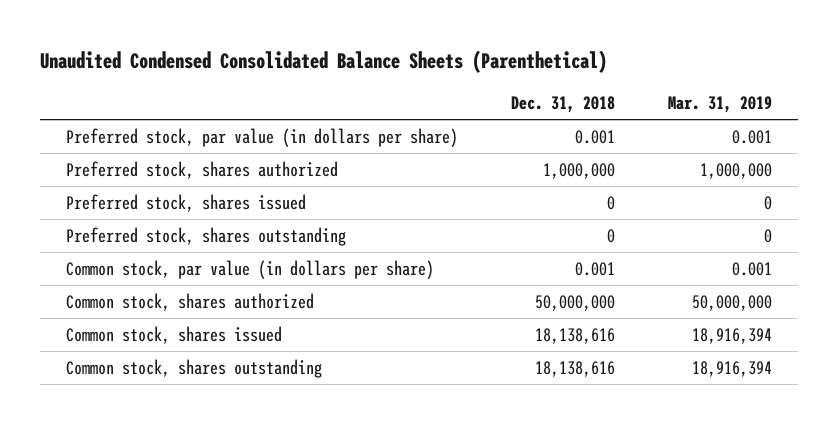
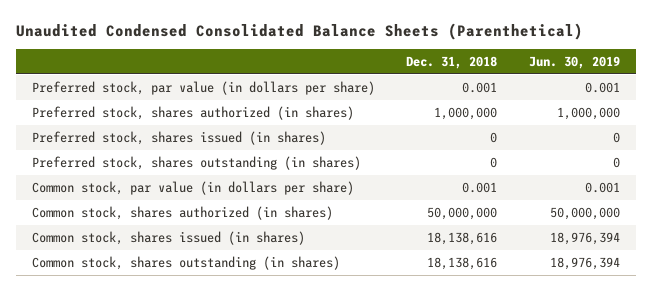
[667,96,772,114] Mar. 31, 2019 -> none
none -> [528,55,620,69] Jun. 30, 2019
[66,160,339,179] Preferred stock, shares authorized -> [31,106,354,121] Preferred stock, shares authorized (in shares)
[66,193,307,212] Preferred stock, shares issued -> [31,131,326,146] Preferred stock, shares issued (in shares)
[66,226,347,246] Preferred stock, shares outstanding -> [31,156,361,171] Preferred stock, shares outstanding (in shares)
[66,292,315,311] Common stock, shares authorized -> [31,206,333,221] Common stock, shares authorized (in shares)
[66,325,283,344] Common stock, shares issued -> [31,231,305,246] Common stock, shares issued (in shares)
[66,358,323,378] Common stock, shares outstanding -> [31,256,340,271] Common stock, shares outstanding (in shares)

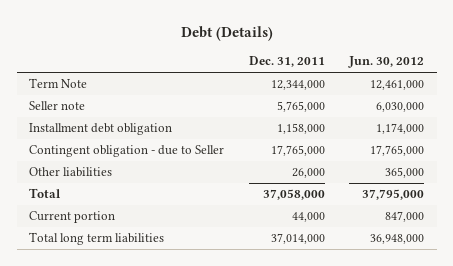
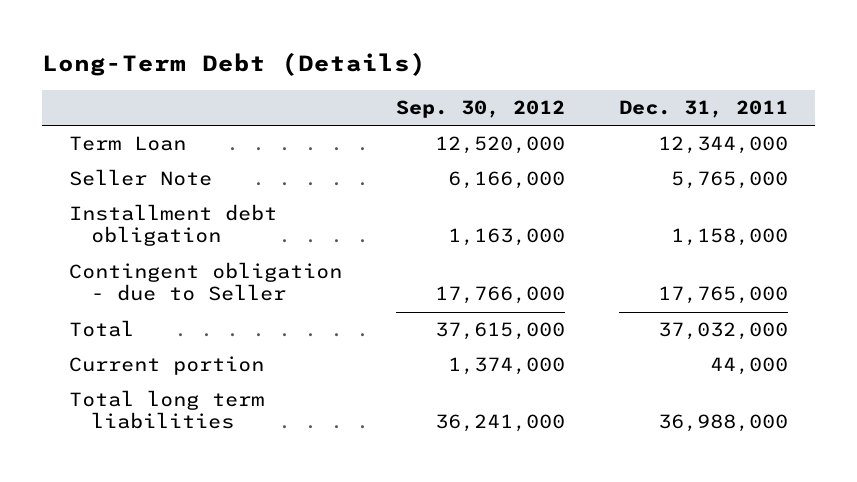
[180,26,273,42] Debt (Details) -> [41,51,426,76] Long-Term Debt (Details)
[348,56,425,69] Jun. 30, 2012 -> none
none -> [395,100,565,119] Sep. 30, 2012
[28,78,87,89] Term Note -> [68,136,186,152] Term Loan
[28,101,85,111] Seller note -> [68,169,212,187] Seller Note
[28,167,112,178] Other liabilities -> none
[262,189,325,201] 37,058,000 -> [658,322,789,341] 37,032,000
[270,233,325,245] 37,014,000 -> [658,414,789,433] 36,988,000

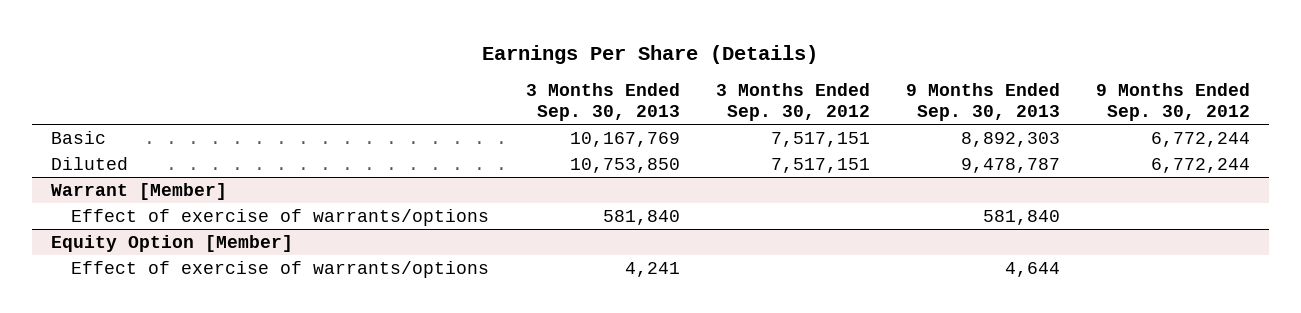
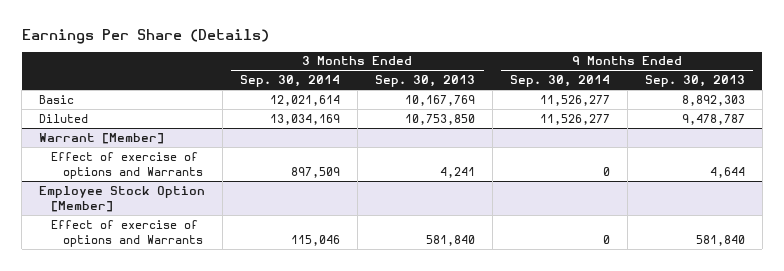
[715,83,870,122] 3 Months Ended Sep. 30, 2012 -> none
[1096,83,1251,122] 9 Months Ended Sep. 30, 2012 -> none
none -> [239,75,340,88] Sep. 30, 2014
none -> [509,75,610,88] Sep. 30, 2014
[50,234,293,252] Equity Option [Member] -> none
[71,208,490,226] Effect of exercise of warrants/options -> [51,151,203,179] Effect of exercise of options and Warrants
[602,209,680,225] 581,840 -> [439,166,475,178] 4,241
[983,209,1061,225] 581,840 -> [709,166,745,178] 4,644
none -> [39,185,206,212] Employee Stock Option [Member]
[71,260,490,278] Effect of exercise of warrants/options -> [51,219,203,247] Effect of exercise of options and Warrants
[624,261,680,277] 4,241 -> [425,234,475,246] 581,840
[1005,261,1061,277] 4,644 -> [695,234,745,246] 581,840

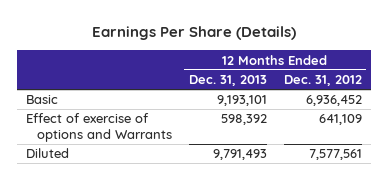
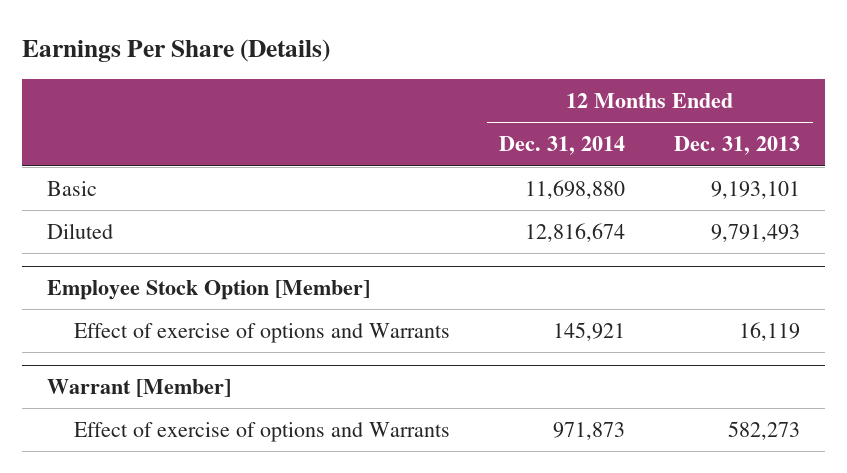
[283,75,362,87] Dec. 31, 2012 -> none
none -> [499,136,626,156] Dec. 31, 2014
[25,113,172,142] Effect of exercise of options and Warrants -> none
none -> [46,280,370,301] Employee Stock Option [Member]
none -> [74,323,451,344] Effect of exercise of options and Warrants
none -> [46,379,231,398] Warrant [Member]
none -> [74,422,451,443] Effect of exercise of options and Warrants

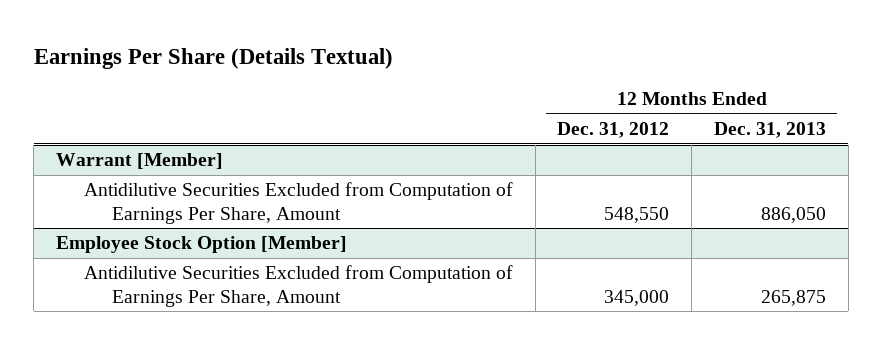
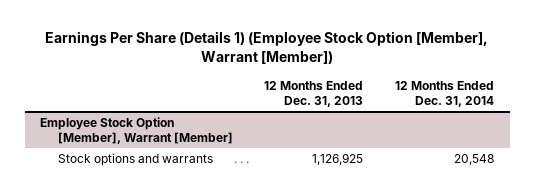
[33,48,393,70] Earnings Per Share (Details Textual) -> [45,31,489,65] Earnings Per Share (Details 1) (Employee Stock Option [Member], Warrant [Member])
[557,121,670,138] Dec. 31, 2012 -> none
none -> [394,80,494,107] 12 Months Ended Dec. 31, 2014
[56,153,224,170] Warrant [Member] -> none
[83,182,513,224] Antidilutive Securities Excluded from Computation of Earnings Per Share, Amount -> none
[83,265,513,307] Antidilutive Securities Excluded from Computation of Earnings Per Share, Amount -> none
[56,236,348,254] Employee Stock Option [Member] -> [40,116,233,145] Employee Stock Option [Member], Warrant [Member]
none -> [57,152,213,166] Stock options and warrants

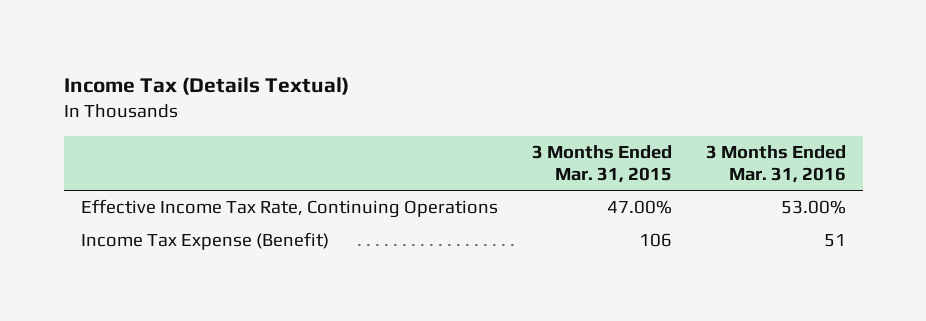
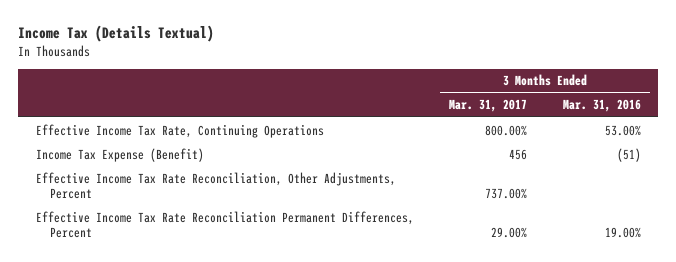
[531,145,672,183] 3 Months Ended Mar. 31, 2015 -> none
none -> [449,99,528,113] Mar. 31, 2017
[823,234,846,248] 51 -> [616,147,641,162] (51)
none -> [35,171,396,199] Effective Income Tax Rate Reconciliation, Other Adjustments, Percent
none -> [35,210,414,238] Effective Income Tax Rate Reconciliation Permanent Differences, Percent

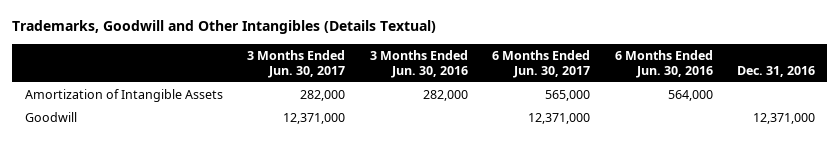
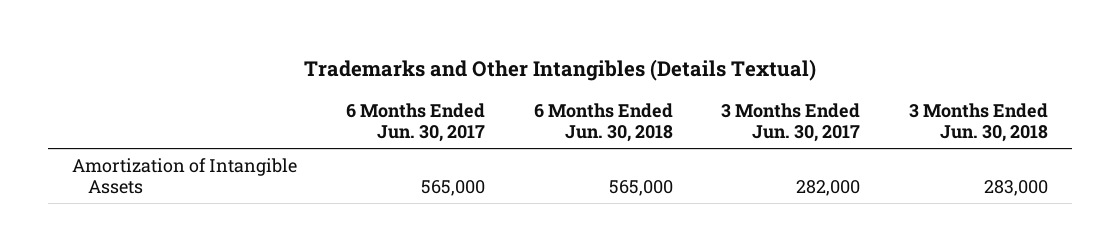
[12,20,437,35] Trademarks, Goodwill and Other Intangibles (Details Textual) -> [304,58,817,81] Trademarks and Other Intangibles (Details Textual)
[369,49,468,78] 3 Months Ended Jun. 30, 2016 -> none
[614,49,713,78] 6 Months Ended Jun. 30, 2016 -> none
[737,65,816,77] Dec. 31, 2016 -> none
none -> [533,102,673,142] 6 Months Ended Jun. 30, 2018
none -> [908,102,1048,142] 3 Months Ended Jun. 30, 2018
[24,111,77,122] Goodwill -> none

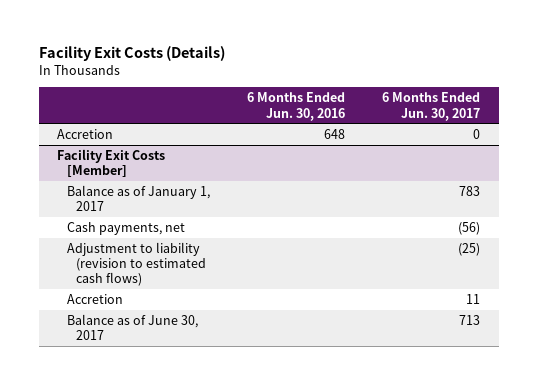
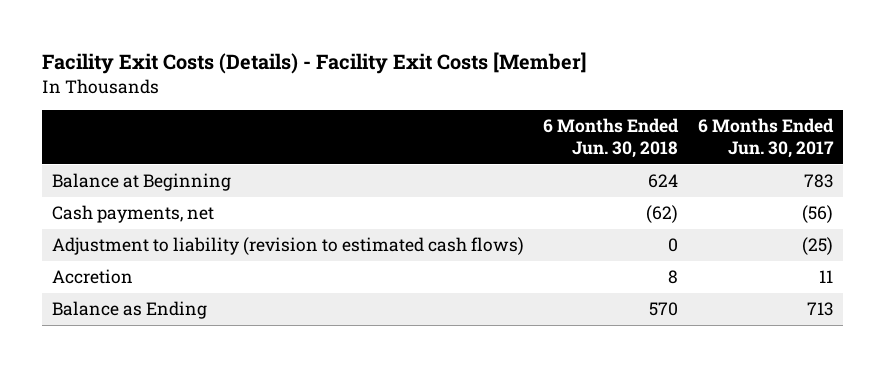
[38,46,225,62] Facility Exit Costs (Details) -> [41,52,587,75] Facility Exit Costs (Details) - Facility Exit Costs [Member]
[247,92,346,121] 6 Months Ended Jun. 30, 2016 -> none
none -> [543,118,680,158] 6 Months Ended Jun. 30, 2018
[57,128,114,139] Accretion -> none
[57,148,166,178] Facility Exit Costs [Member] -> none
[66,184,210,212] Balance as of January 1, 2017 -> [51,173,231,192] Balance at Beginning
[66,313,198,341] Balance as of June 30, 2017 -> [51,301,207,320] Balance as Ending

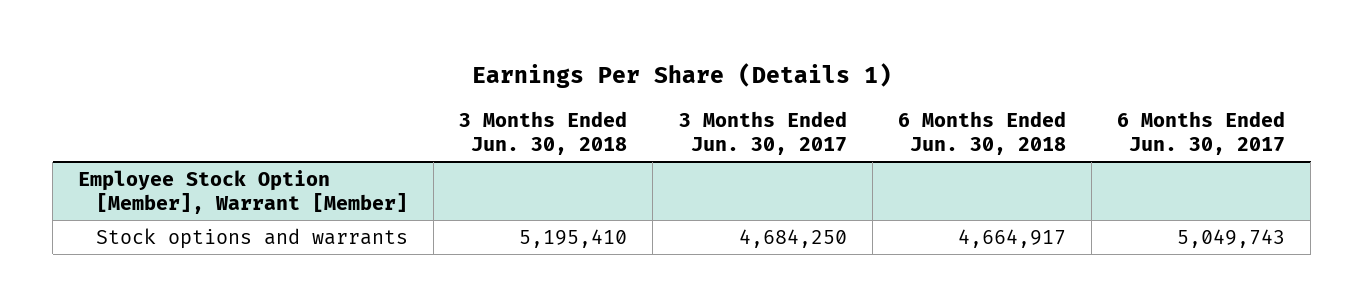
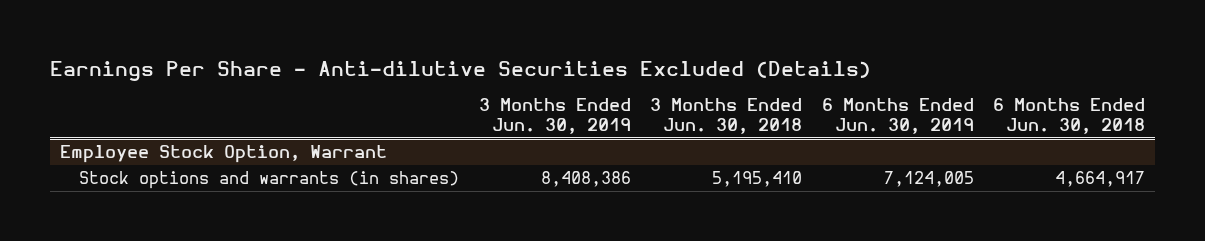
[471,63,892,89] Earnings Per Share (Details 1) -> [50,60,872,81] Earnings Per Share - Anti-dilutive Securities Excluded (Details)
[678,110,847,155] 3 Months Ended Jun. 30, 2017 -> none
[1117,110,1286,155] 6 Months Ended Jun. 30, 2017 -> none
none -> [478,98,631,134] 3 Months Ended Jun. 30, 2019
none -> [821,98,974,134] 6 Months Ended Jun. 30, 2019
[78,170,408,215] Employee Stock Option [Member], Warrant [Member] -> [60,145,388,164] Employee Stock Option, Warrant
[95,228,408,250] Stock options and warrants -> [79,171,460,190] Stock options and warrants (in shares)

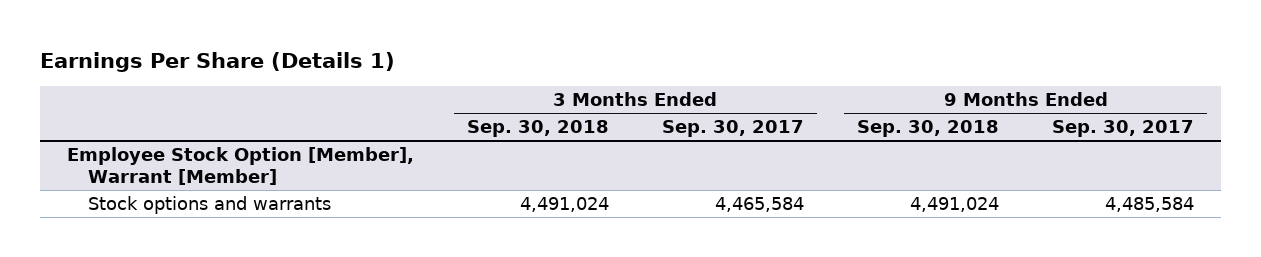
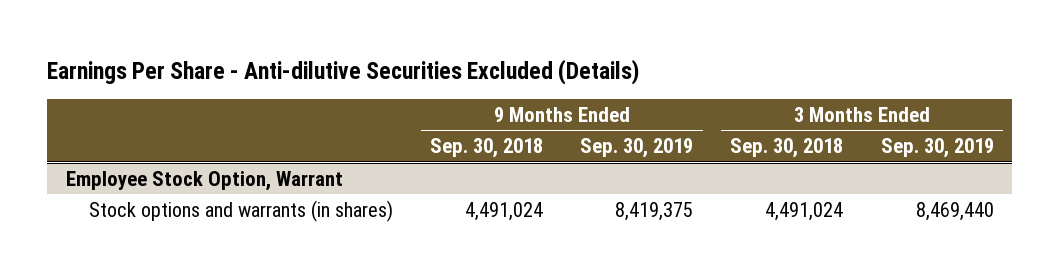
[40,51,396,72] Earnings Per Share (Details 1) -> [47,58,640,85] Earnings Per Share - Anti-dilutive Securities Excluded (Details)
[661,120,804,138] Sep. 30, 2017 -> none
[1052,120,1195,138] Sep. 30, 2017 -> none
none -> [580,138,694,159] Sep. 30, 2019
none -> [880,138,994,159] Sep. 30, 2019
[66,147,414,186] Employee Stock Option [Member], Warrant [Member] -> [66,170,344,191] Employee Stock Option, Warrant
[88,196,332,215] Stock options and warrants -> [88,199,393,222] Stock options and warrants (in shares)

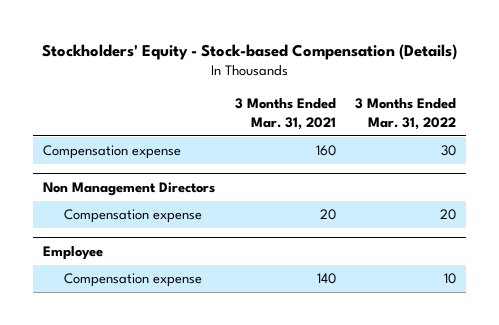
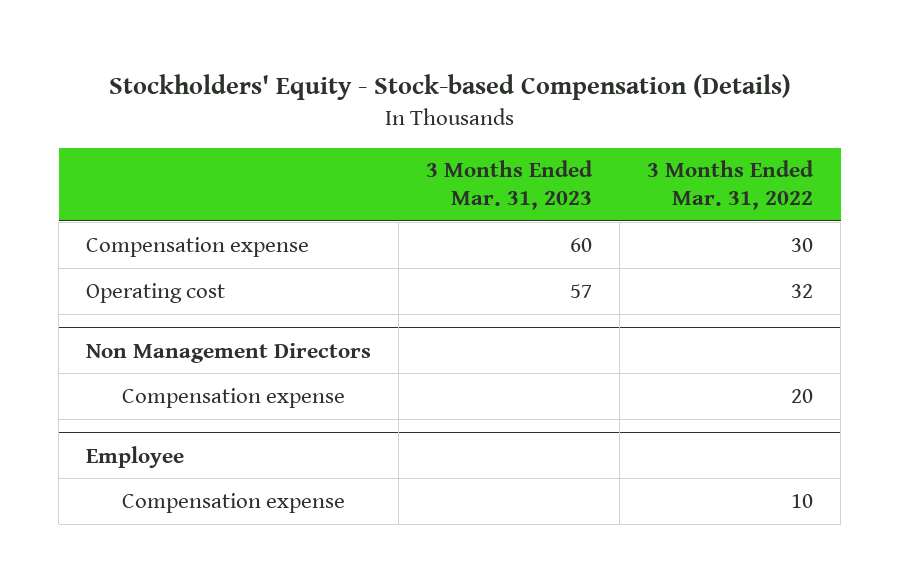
[234,98,336,130] 3 Months Ended Mar. 31, 2021 -> none
none -> [426,160,594,211] 3 Months Ended Mar. 31, 2023
none -> [86,282,226,303] Operating cost

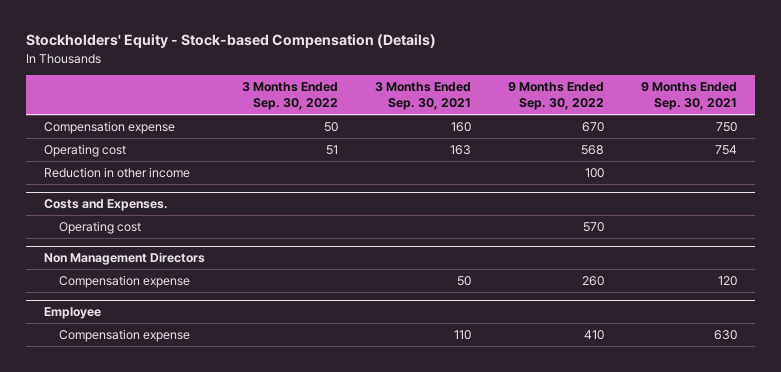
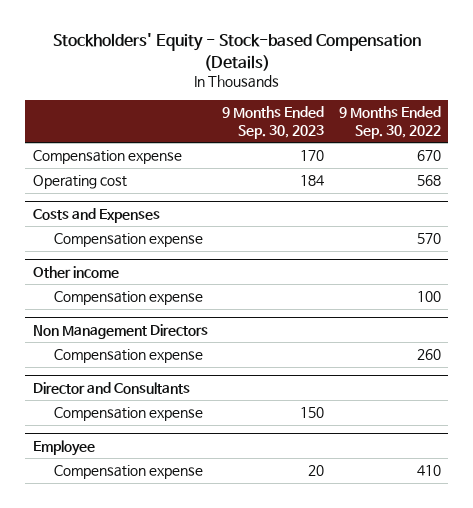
[242,82,339,111] 3 Months Ended Sep. 30, 2022 -> none
[375,82,472,111] 3 Months Ended Sep. 30, 2021 -> none
[640,82,737,111] 9 Months Ended Sep. 30, 2021 -> none
none -> [222,106,325,139] 9 Months Ended Sep. 30, 2023
[44,166,191,178] Reduction in other income -> none
[58,220,141,234] Operating cost -> none
[44,199,169,212] Costs and Expenses. -> [32,208,160,224] Costs and Expenses
none -> [54,233,204,248] Compensation expense
none -> [32,266,119,279] Other income
none -> [54,291,204,306] Compensation expense
none -> [32,382,190,395] Director and Consultants
none -> [54,407,204,422] Compensation expense

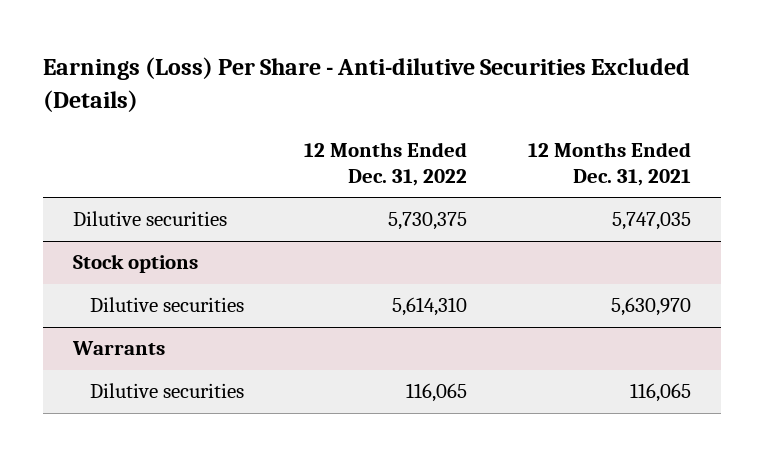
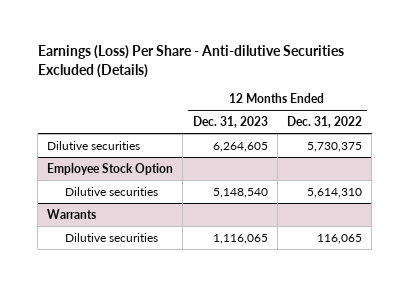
[527,141,691,186] 12 Months Ended Dec. 31, 2021 -> none
none -> [192,116,268,129] Dec. 31, 2023
[73,254,199,274] Stock options -> [47,162,174,175] Employee Stock Option

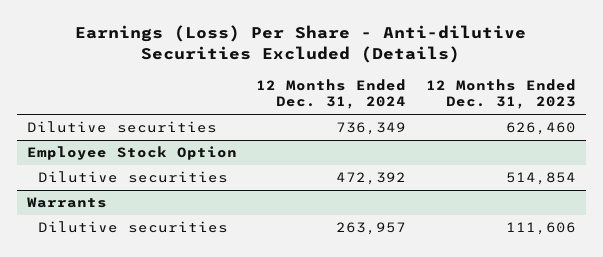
[287,116,363,129] Dec. 31, 2022 -> none
none -> [256,79,407,110] 12 Months Ended Dec. 31, 2024
[212,141,268,152] 6,264,605 -> [506,122,577,136] 626,460
[212,187,268,198] 5,148,540 -> [506,172,577,186] 514,854
[212,233,268,244] 1,116,065 -> [506,222,577,236] 111,606

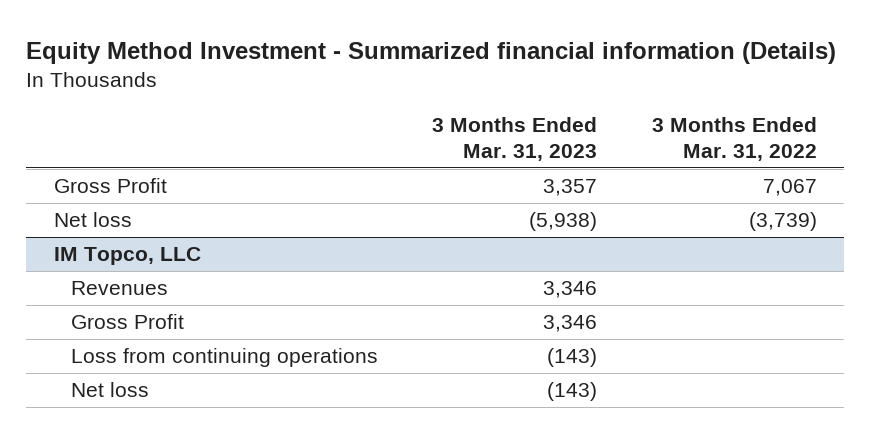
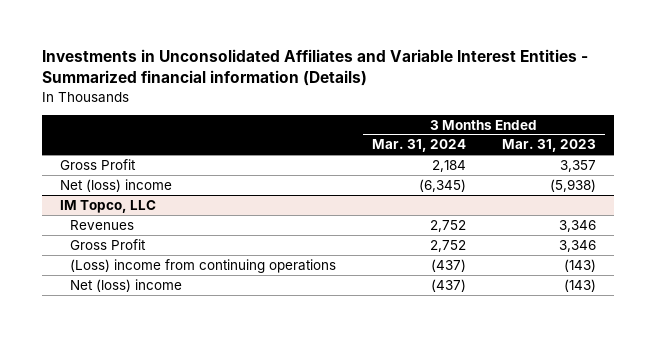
[26,41,837,64] Equity Method Investment - Summarized financial information (Details) -> [41,49,588,87] Investments in Unconsolidated Affiliates and Variable Interest Entities - Summarized financial information (Details)
[651,116,817,161] 3 Months Ended Mar. 31, 2022 -> none
none -> [372,139,467,153] Mar. 31, 2024
[53,212,132,228] Net loss -> [59,178,172,192] Net (loss) income
[70,348,378,368] Loss from continuing operations -> [70,258,337,273] (Loss) income from continuing operations
[70,382,149,398] Net loss -> [70,278,183,292] Net (loss) income

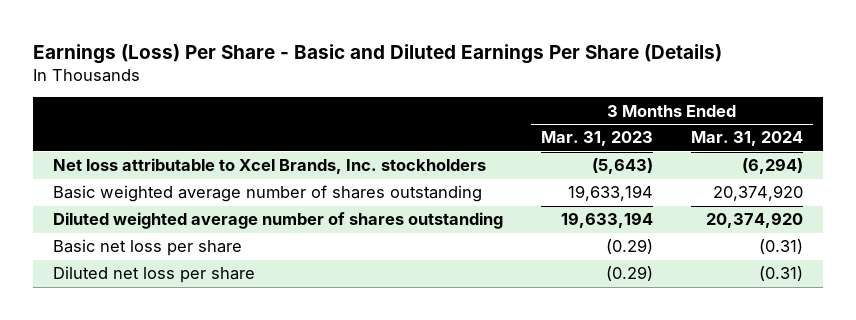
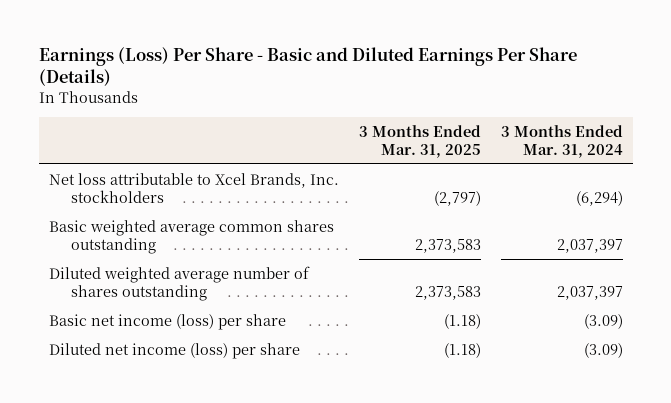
[541,131,654,147] Mar. 31, 2023 -> none
none -> [358,124,481,158] 3 Months Ended Mar. 31, 2025
[52,185,482,203] Basic weighted average number of shares outstanding -> [48,219,334,254] Basic weighted average common shares outstanding
[713,185,804,202] 20,374,920 -> [556,238,623,253] 2,037,397
[706,212,804,229] 20,374,920 -> [556,285,623,300] 2,037,397
[52,239,242,257] Basic net loss per share -> [48,313,286,330] Basic net income (loss) per share
[759,239,804,255] (0.31) -> [583,313,623,329] (3.09)
[52,266,255,284] Diluted net loss per share -> [48,342,300,359] Diluted net income (loss) per share
[759,266,804,282] (0.31) -> [583,342,623,358] (3.09)

